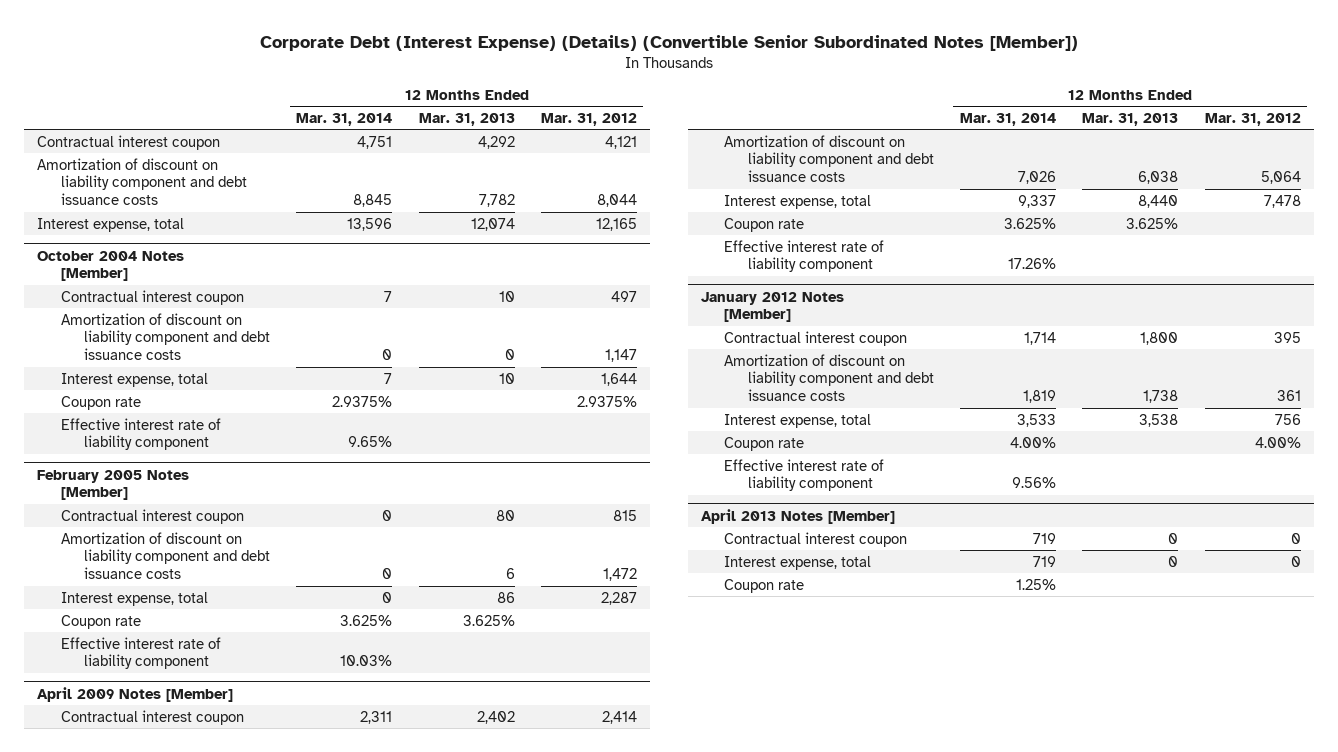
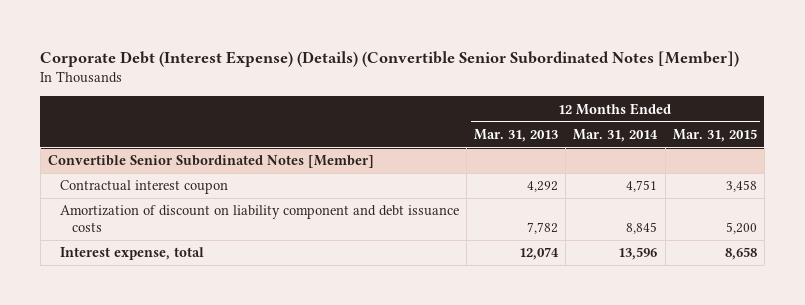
[540,112,637,126] Mar. 31, 2012 -> none
none -> [672,128,757,142] Mar. 31, 2015
none -> [48,155,375,169] Convertible Senior Subordinated Notes [Member]
[37,250,185,282] October 2004 Notes [Member] -> none
[60,289,244,305] Contractual interest coupon -> none
[60,312,271,361] Amortization of discount on liability component and debt issuance costs -> none
[60,372,208,387] Interest expense, total -> none
[60,395,141,410] Coupon rate -> none
[60,417,221,451] Effective interest rate of liability component -> none
[37,469,190,501] February 2005 Notes [Member] -> none
[60,508,244,524] Contractual interest coupon -> none
[60,531,271,580] Amortization of discount on liability component and debt issuance costs -> none
[60,591,208,606] Interest expense, total -> none
[60,614,141,629] Coupon rate -> none
[60,636,221,670] Effective interest rate of liability component -> none
[37,686,234,702] April 2009 Notes [Member] -> none
[60,709,244,725] Contractual interest coupon -> none
[724,134,934,183] Amortization of discount on liability component and debt issuance costs -> none
[724,194,872,209] Interest expense, total -> none
[724,217,805,232] Coupon rate -> none
[724,239,885,273] Effective interest rate of liability component -> none
[701,291,845,323] January 2012 Notes [Member] -> none
[724,330,908,346] Contractual interest coupon -> none
[724,353,934,402] Amortization of discount on liability component and debt issuance costs -> none
[724,413,872,428] Interest expense, total -> none
[724,436,805,451] Coupon rate -> none
[724,458,885,492] Effective interest rate of liability component -> none
[701,508,896,524] April 2013 Notes [Member] -> none
[724,531,908,547] Contractual interest coupon -> none
[724,555,872,570] Interest expense, total -> none
[724,578,805,593] Coupon rate -> none

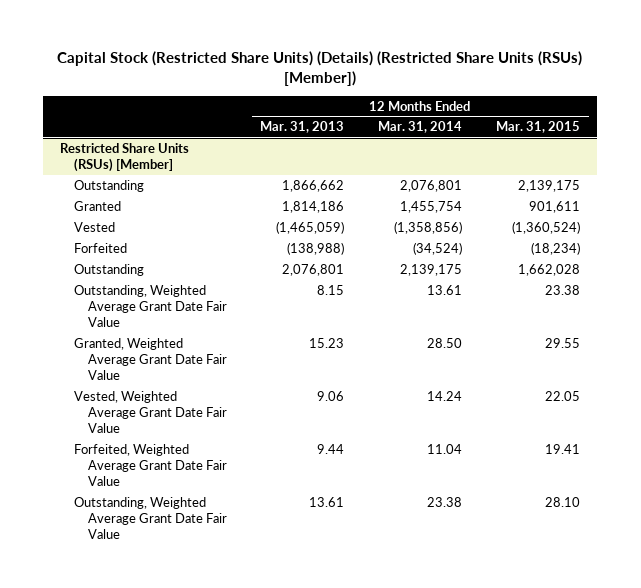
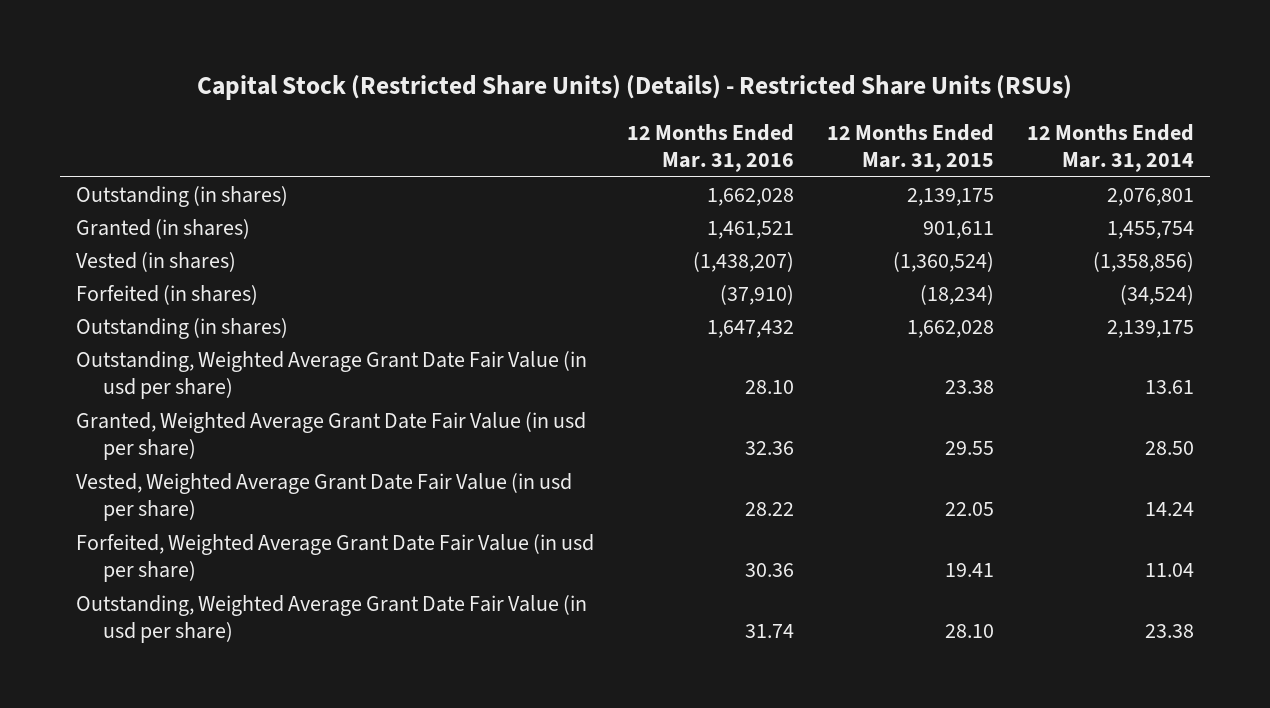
[57,51,583,86] Capital Stock (Restricted Share Units) (Details) (Restricted Share Units (RSUs) [Member]) -> [197,75,1073,101] Capital Stock (Restricted Share Units) (Details) - Restricted Share Units (RSUs)
[260,121,345,134] Mar. 31, 2013 -> none
none -> [627,124,795,173] 12 Months Ended Mar. 31, 2016
[60,142,190,173] Restricted Share Units (RSUs) [Member] -> none
[73,179,144,192] Outstanding -> [76,185,289,207] Outstanding (in shares)
[73,200,121,211] Granted -> [76,218,251,239] Granted (in shares)
[73,221,115,232] Vested -> [76,251,237,272] Vested (in shares)
[73,242,127,253] Forfeited -> [76,284,259,305] Forfeited (in shares)
[73,263,144,276] Outstanding -> [76,317,289,339] Outstanding (in shares)
[73,284,227,328] Outstanding, Weighted Average Grant Date Fair Value -> [76,350,588,400] Outstanding, Weighted Average Grant Date Fair Value (in usd per share)
[73,337,227,381] Granted, Weighted Average Grant Date Fair Value -> [76,411,587,461] Granted, Weighted Average Grant Date Fair Value (in usd per share)
[73,390,227,434] Vested, Weighted Average Grant Date Fair Value -> [76,472,573,522] Vested, Weighted Average Grant Date Fair Value (in usd per share)
[73,443,227,487] Forfeited, Weighted Average Grant Date Fair Value -> [76,533,595,583] Forfeited, Weighted Average Grant Date Fair Value (in usd per share)
[73,496,227,540] Outstanding, Weighted Average Grant Date Fair Value -> [76,594,588,644] Outstanding, Weighted Average Grant Date Fair Value (in usd per share)

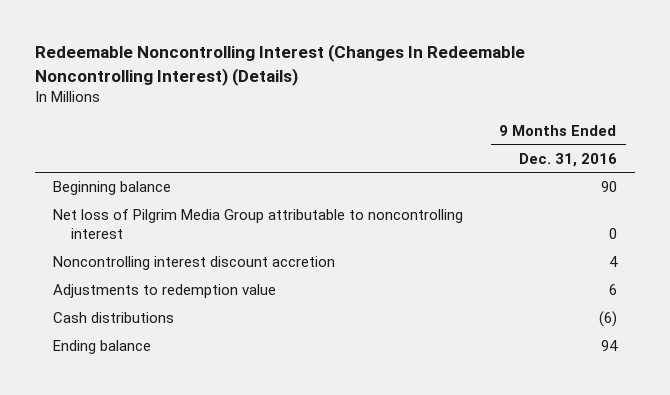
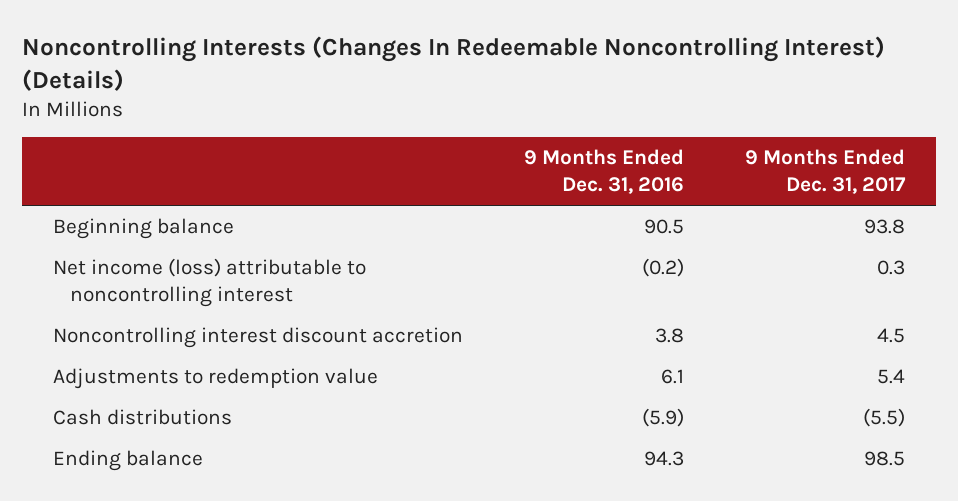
[35,44,526,86] Redeemable Noncontrolling Interest (Changes In Redeemable Noncontrolling Interest) (Details) -> [21,35,885,91] Noncontrolling Interests (Changes In Redeemable Noncontrolling Interest) (Details)
none -> [745,149,907,195] 9 Months Ended Dec. 31, 2017
[600,181,617,193] 90 -> [643,219,684,235] 90.5
[53,209,464,239] Net loss of Pilgrim Media Group attributable to noncontrolling interest -> [52,258,366,308] Net income (loss) attributable to noncontrolling interest
[608,227,617,239] 0 -> [641,258,684,278] (0.2)
[608,256,618,268] 4 -> [654,328,684,344] 3.8
[608,284,617,296] 6 -> [660,369,684,385] 6.1
[598,311,617,328] (6) -> [641,408,684,428] (5.9)
[600,340,618,352] 94 -> [643,451,684,467] 94.3

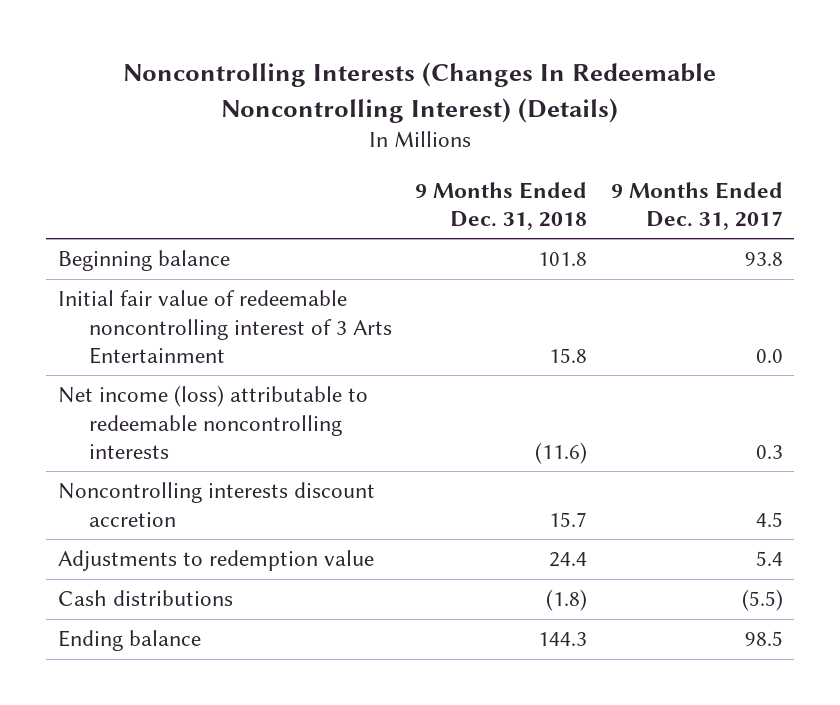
[523,149,684,195] 9 Months Ended Dec. 31, 2016 -> none
none -> [415,181,588,230] 9 Months Ended Dec. 31, 2018
none -> [57,290,392,364] Initial fair value of redeemable noncontrolling interest of 3 Arts Entertainment
[52,258,366,308] Net income (loss) attributable to noncontrolling interest -> [57,385,368,459] Net income (loss) attributable to redeemable noncontrolling interests
[52,327,463,349] Noncontrolling interest discount accretion -> [57,482,375,527] Noncontrolling interests discount accretion

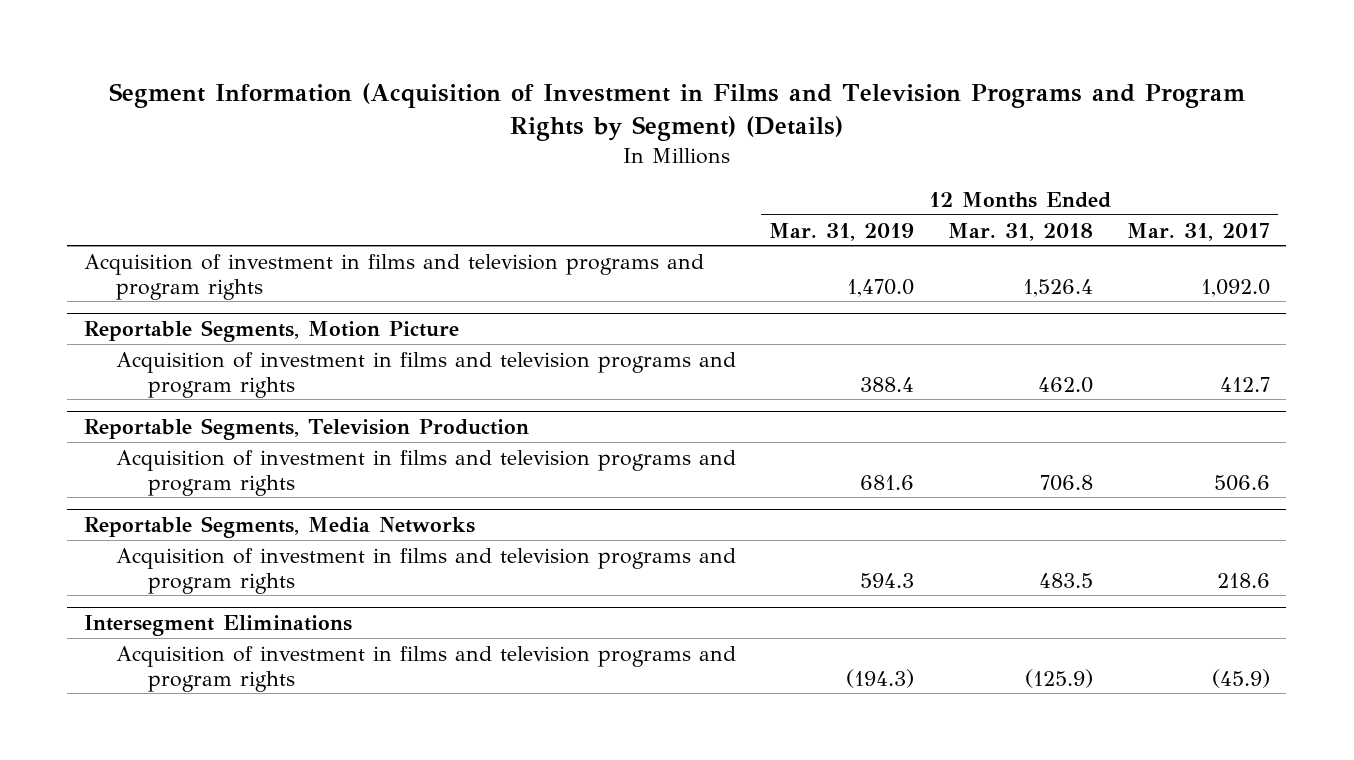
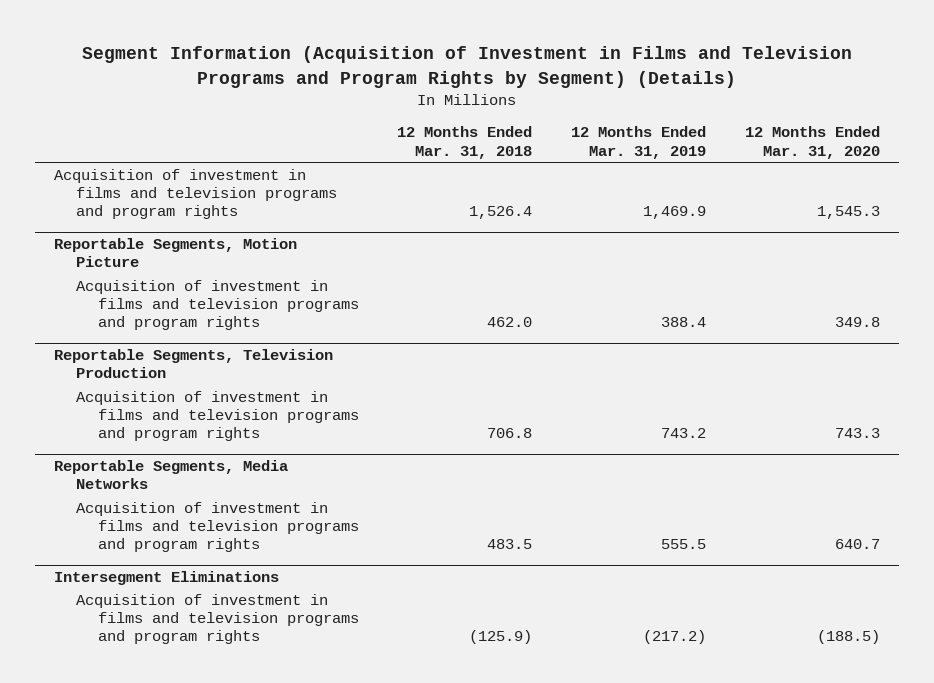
[1126,222,1270,241] Mar. 31, 2017 -> none
none -> [744,126,880,159] 12 Months Ended Mar. 31, 2020
[847,278,915,297] 1,470.0 -> [643,206,707,220] 1,469.9
[860,474,915,490] 681.6 -> [661,428,707,439] 743.2
[860,572,915,588] 594.3 -> [661,539,707,550] 555.5
[846,668,915,688] (194.3) -> [643,630,707,645] (217.2)

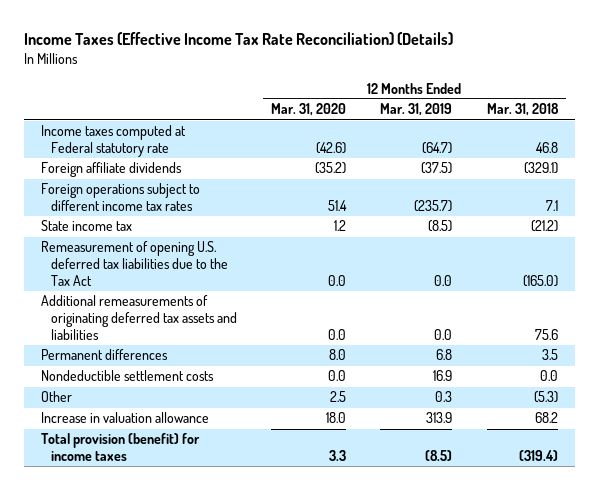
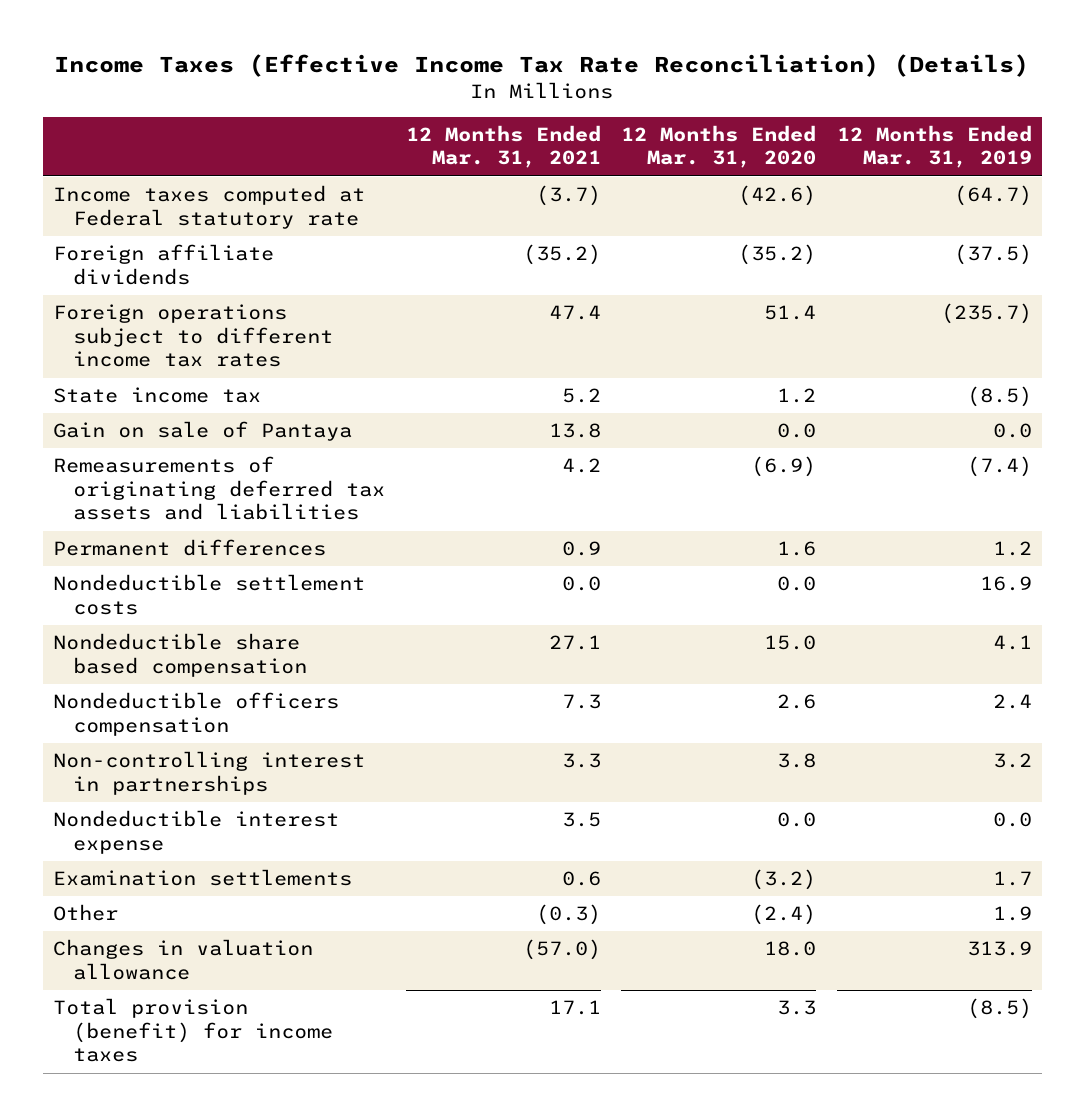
[486,103,559,117] Mar. 31, 2018 -> none
none -> [405,124,601,169] 12 Months Ended Mar. 31, 2021
[40,241,229,286] Remeasurement of opening U.S. deferred tax liabilities due to the Tax Act -> none
none -> [53,421,353,442] Gain on sale of Pantaya
[40,295,238,340] Additional remeasurements of originating deferred tax assets and liabilities -> [53,456,386,521] Remeasurements of originating deferred tax assets and liabilities
[328,328,347,340] 0.0 -> [751,456,817,478] (6.9)
[434,328,453,340] 0.0 -> [966,456,1032,478] (7.4)
[329,349,347,361] 8.0 -> [777,541,817,557] 1.6
[436,349,453,361] 6.8 -> [992,541,1032,557] 1.2
none -> [53,633,308,677] Nondeductible share based compensation
none -> [53,692,340,736] Nondeductible officers compensation
none -> [53,751,366,795] Non-controlling interest in partnerships
none -> [53,810,340,854] Nondeductible interest expense
none -> [53,869,353,887] Examination settlements
[330,391,347,403] 2.5 -> [751,904,817,926] (2.4)
[435,391,453,403] 0.3 -> [992,906,1032,922] 1.9
[40,412,209,424] Increase in valuation allowance -> [53,939,314,980] Changes in valuation allowance

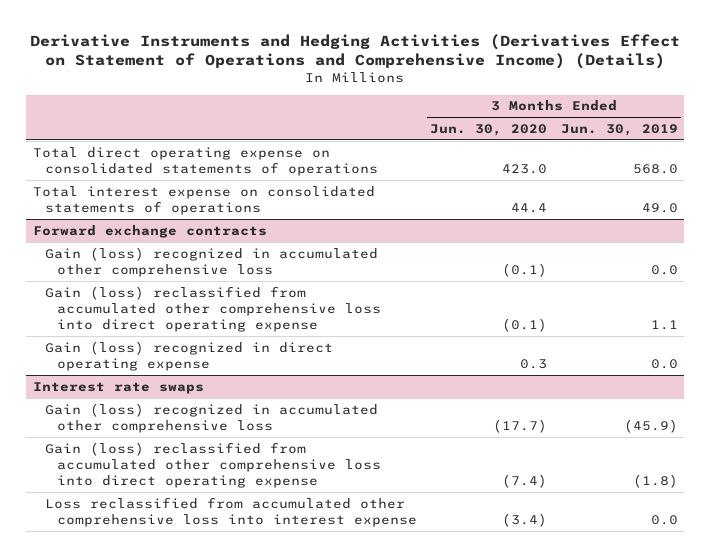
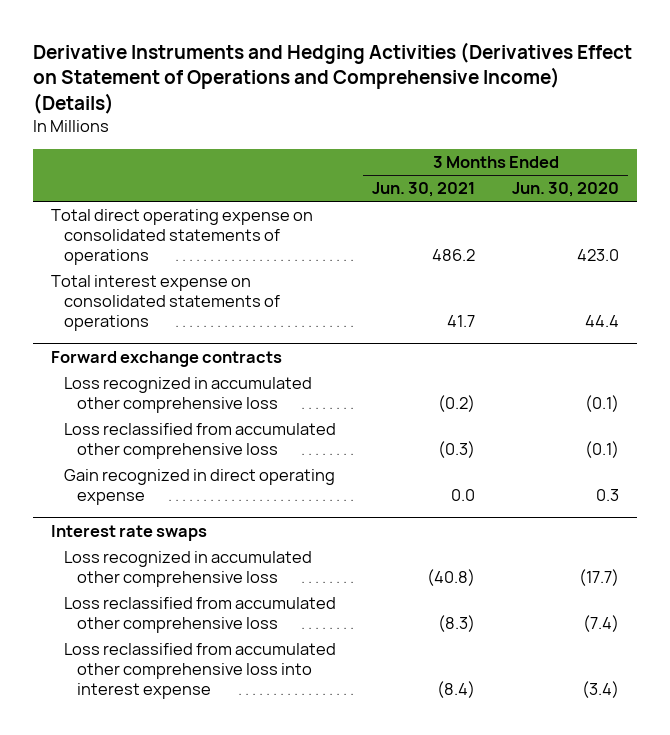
[560,124,678,137] Jun. 30, 2019 -> none
none -> [372,182,476,198] Jun. 30, 2021
[45,246,379,277] Gain (loss) recognized in accumulated other comprehensive loss -> [64,377,313,413] Loss recognized in accumulated other comprehensive loss
[45,285,382,332] Gain (loss) reclassified from accumulated other comprehensive loss into direct operating expense -> [64,423,337,459] Loss reclassified from accumulated other comprehensive loss
[45,340,334,371] Gain (loss) recognized in direct operating expense -> [64,469,336,505] Gain recognized in direct operating expense
[45,402,379,433] Gain (loss) recognized in accumulated other comprehensive loss -> [64,551,313,587] Loss recognized in accumulated other comprehensive loss
[45,441,382,488] Gain (loss) reclassified from accumulated other comprehensive loss into direct operating expense -> [64,597,337,633] Loss reclassified from accumulated other comprehensive loss

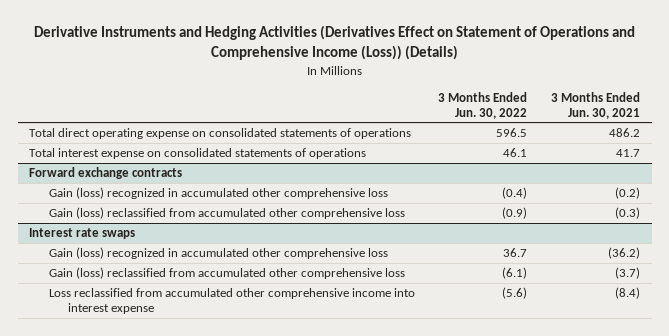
[33,41,633,115] Derivative Instruments and Hedging Activities (Derivatives Effect on Statement of Operations and Comprehensive Income) (Details) -> [33,25,635,61] Derivative Instruments and Hedging Activities (Derivatives Effect on Statement of Operations and Comprehensive Income (Loss)) (Details)
[511,182,619,198] Jun. 30, 2020 -> none
none -> [438,91,528,119] 3 Months Ended Jun. 30, 2022
[64,469,336,505] Gain recognized in direct operating expense -> none
[64,377,313,413] Loss recognized in accumulated other comprehensive loss -> [48,187,388,200] Gain (loss) recognized in accumulated other comprehensive loss
[64,423,337,459] Loss reclassified from accumulated other comprehensive loss -> [48,207,405,220] Gain (loss) reclassified from accumulated other comprehensive loss
[64,551,313,587] Loss recognized in accumulated other comprehensive loss -> [48,247,388,260] Gain (loss) recognized in accumulated other comprehensive loss
[427,568,476,586] (40.8) -> [608,247,641,260] (36.2)
[64,597,337,633] Loss reclassified from accumulated other comprehensive loss -> [48,267,405,280] Gain (loss) reclassified from accumulated other comprehensive loss
[438,614,476,632] (8.3) -> [615,267,641,280] (3.7)
[64,643,337,699] Loss reclassified from accumulated other comprehensive loss into interest expense -> [48,288,415,315] Loss reclassified from accumulated other comprehensive income into interest expense

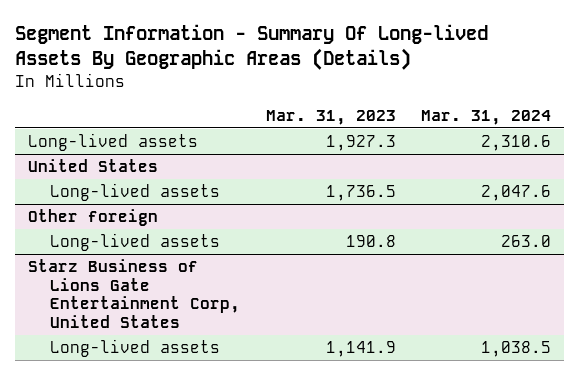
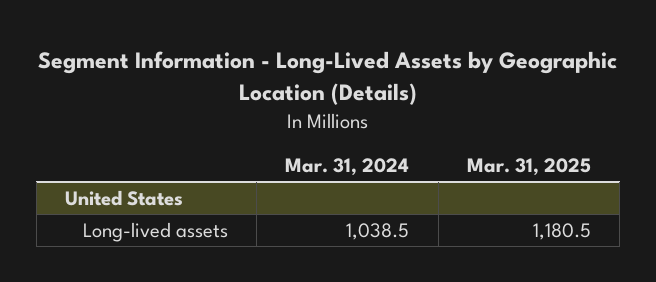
[15,24,489,71] Segment Information - Summary Of Long-lived Assets By Geographic Areas (Details) -> [38,51,618,106] Segment Information - Long-Lived Assets by Geographic Location (Details)
[265,110,396,126] Mar. 31, 2023 -> none
none -> [467,157,592,176] Mar. 31, 2025
[27,133,198,152] Long-lived assets -> none
[50,183,221,202] Long-lived assets -> none
[27,209,158,227] Other foreign -> none
[50,233,221,252] Long-lived assets -> none
[27,259,241,329] Starz Business of Lions Gate Entertainment Corp, United States -> none

